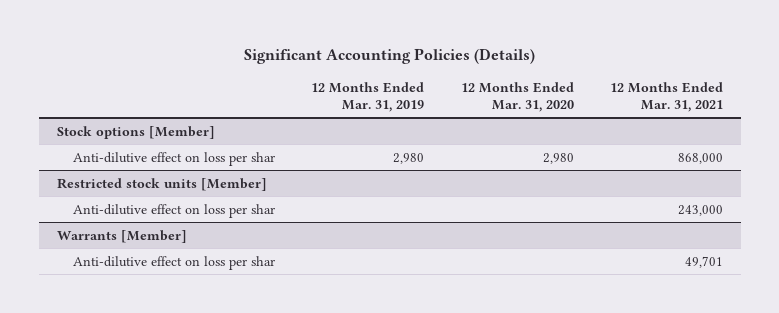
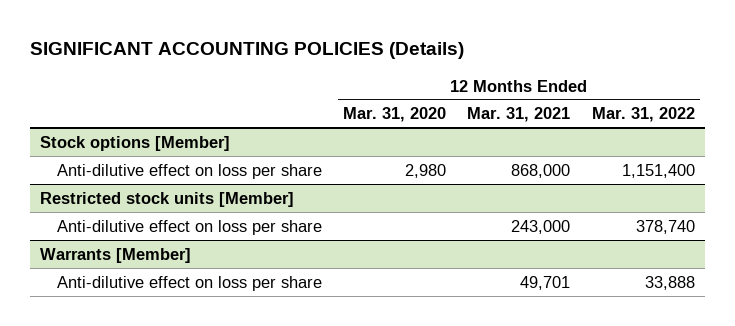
[243,48,535,65] Significant Accounting Policies (Details) -> [29,42,464,60] SIGNIFICANT ACCOUNTING POLICIES (Details)
[311,82,425,112] 12 Months Ended Mar. 31, 2019 -> none
none -> [591,107,695,123] Mar. 31, 2022
[73,151,276,166] Anti-dilutive effect on loss per shar -> [56,163,322,179] Anti-dilutive effect on loss per share
[73,203,276,218] Anti-dilutive effect on loss per shar -> [56,219,322,235] Anti-dilutive effect on loss per share
[73,255,276,270] Anti-dilutive effect on loss per shar -> [56,275,322,291] Anti-dilutive effect on loss per share

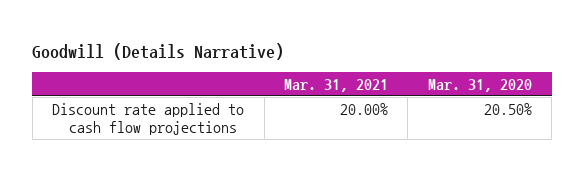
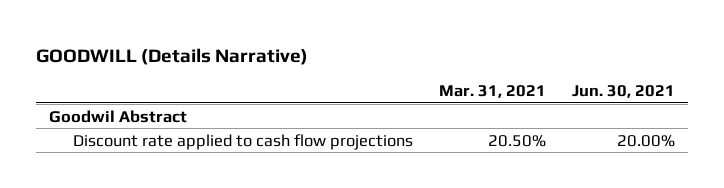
[32,42,285,60] Goodwill (Details Narrative) -> [35,47,308,65] GOODWILL (Details Narrative)
[427,79,532,93] Mar. 31, 2020 -> none
none -> [571,84,675,98] Jun. 30, 2021
none -> [48,109,187,123] Goodwil Abstract
[339,102,388,115] 20.00% -> [487,134,546,147] 20.50%

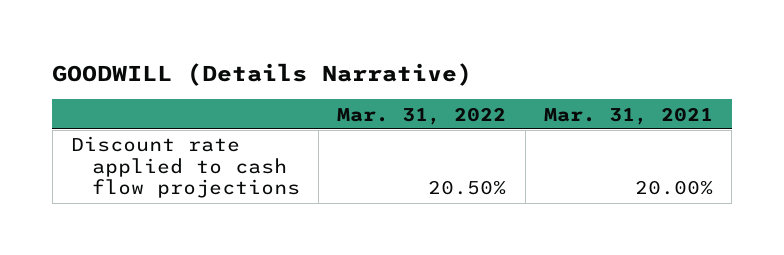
[571,84,675,98] Jun. 30, 2021 -> none
none -> [337,106,507,125] Mar. 31, 2022
[48,109,187,123] Goodwil Abstract -> none
[487,134,546,147] 20.50% -> [635,180,714,196] 20.00%

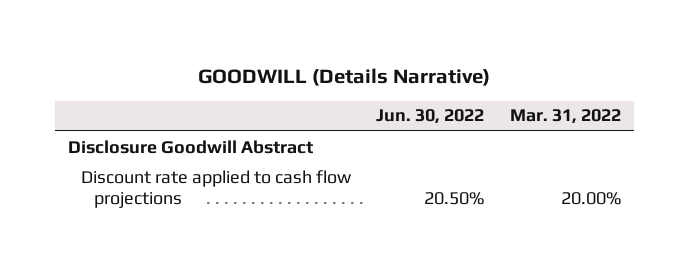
[544,106,714,125] Mar. 31, 2021 -> none
none -> [376,109,485,125] Jun. 30, 2022
none -> [67,139,313,154] Disclosure Goodwill Abstract
[428,180,507,196] 20.50% -> [561,192,622,206] 20.00%

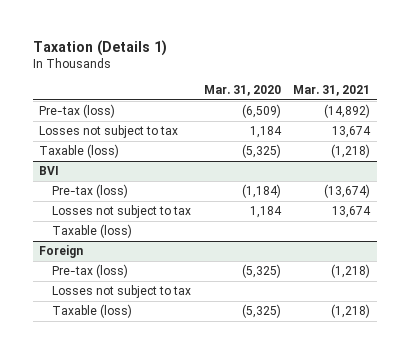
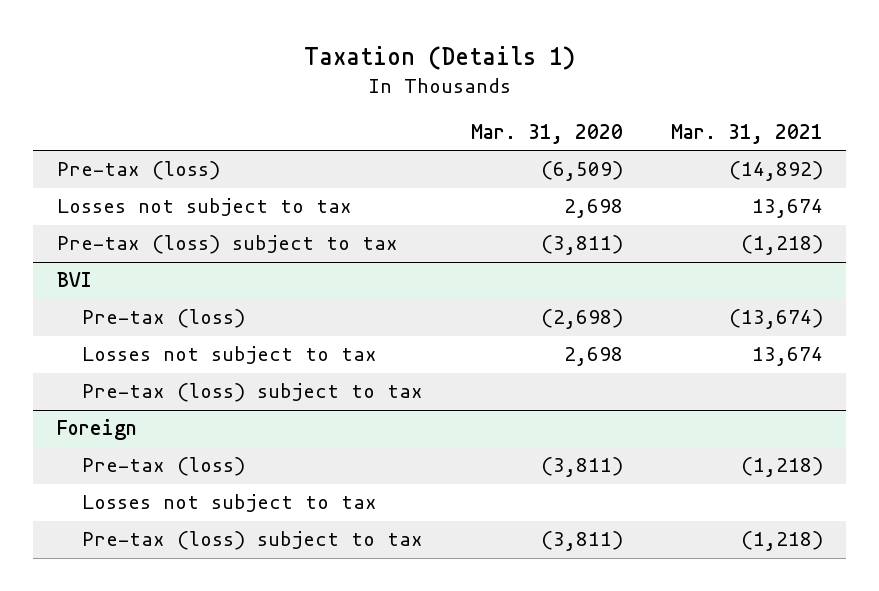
[39,144,120,159] Taxable (loss) -> none
[249,126,282,139] 1,184 -> [563,199,623,219] 2,698
none -> [56,235,398,255] Pre-tax (loss) subject to tax
[52,224,133,239] Taxable (loss) -> none
[241,184,281,199] (1,184) -> [540,309,623,330] (2,698)
[249,206,282,219] 1,184 -> [563,347,623,367] 2,698
none -> [82,383,424,403] Pre-tax (loss) subject to tax
[241,264,281,279] (5,325) -> [540,457,623,478] (3,811)
[52,304,133,319] Taxable (loss) -> none
none -> [82,531,424,551] Pre-tax (loss) subject to tax

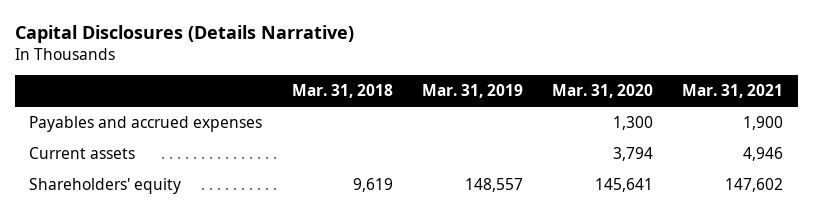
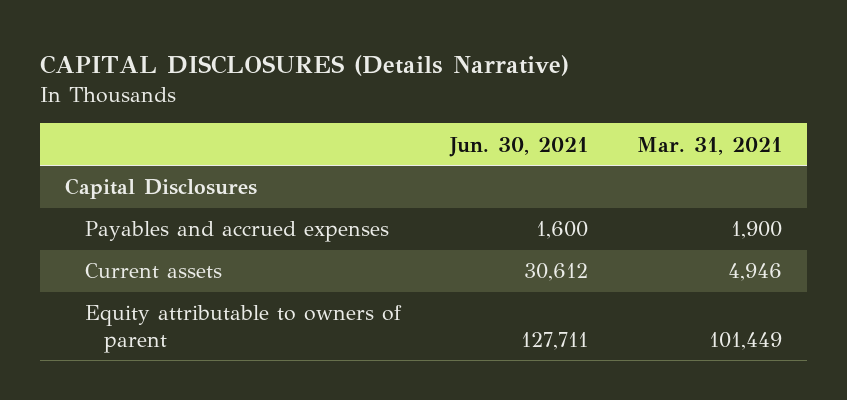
[14,24,354,43] Capital Disclosures (Details Narrative) -> [40,55,570,77] CAPITAL DISCLOSURES (Details Narrative)
[291,84,393,99] Mar. 31, 2018 -> none
[421,84,523,99] Mar. 31, 2019 -> none
[552,84,654,99] Mar. 31, 2020 -> none
none -> [448,136,588,157] Jun. 30, 2021
none -> [65,178,258,200] Capital Disclosures
[29,178,182,195] Shareholders' equity -> none
none -> [84,305,402,353] Equity attributable to owners of parent

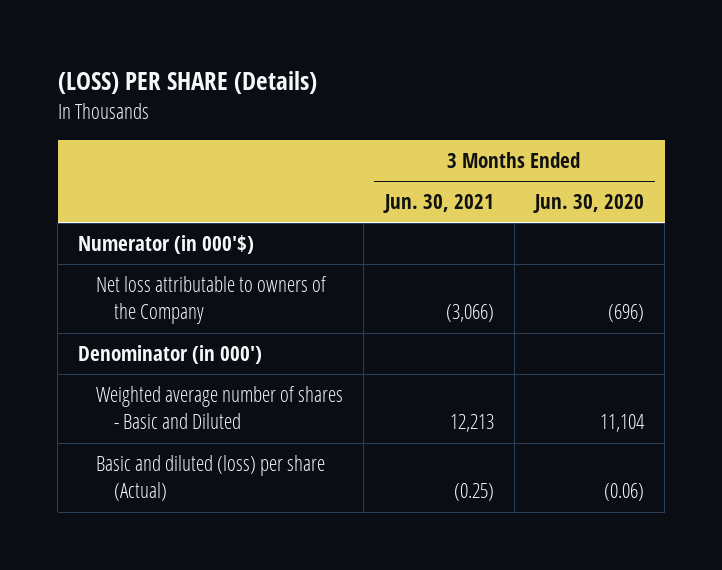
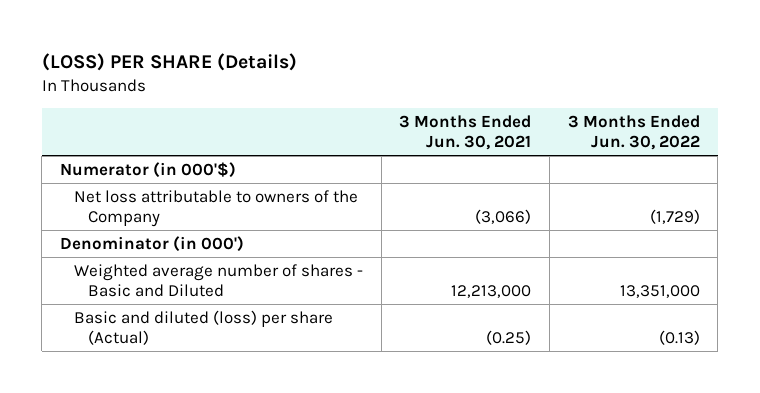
[533,194,645,214] Jun. 30, 2020 -> none
none -> [567,115,700,151] 3 Months Ended Jun. 30, 2022
[449,414,494,433] 12,213 -> [451,284,532,298] 12,213,000

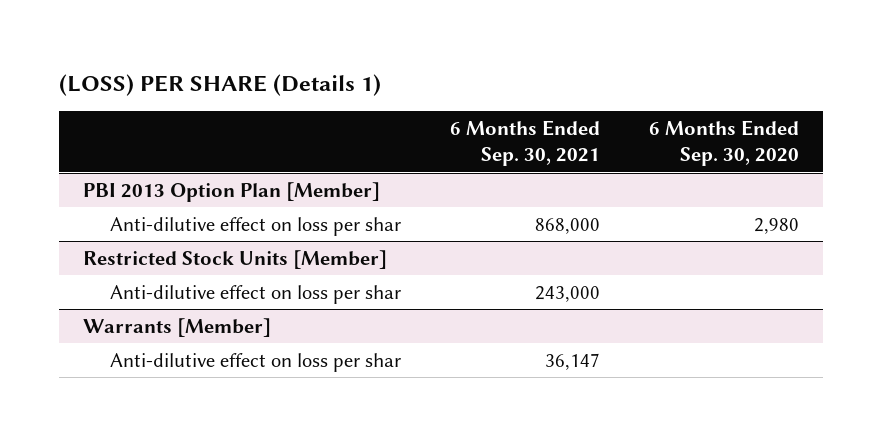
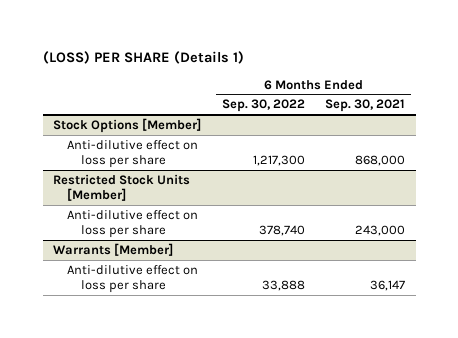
[648,120,799,166] 6 Months Ended Sep. 30, 2020 -> none
none -> [221,99,305,113] Sep. 30, 2022
[83,181,381,202] PBI 2013 Option Plan [Member] -> [52,117,201,133] Stock Options [Member]
[110,216,402,236] Anti-dilutive effect on loss per shar -> [67,139,199,169] Anti-dilutive effect on loss per share
[110,284,402,304] Anti-dilutive effect on loss per shar -> [67,209,199,239] Anti-dilutive effect on loss per share
[110,352,402,372] Anti-dilutive effect on loss per shar -> [67,264,199,294] Anti-dilutive effect on loss per share

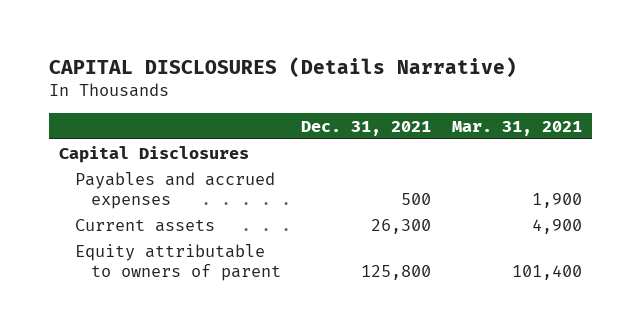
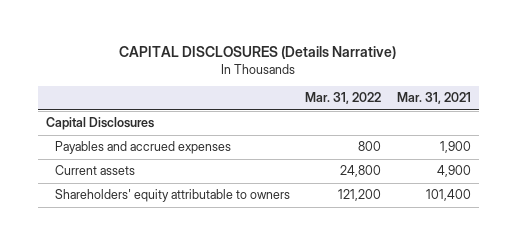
[301,120,432,136] Dec. 31, 2021 -> none
none -> [305,92,382,105] Mar. 31, 2022
[74,243,281,282] Equity attributable to owners of parent -> [54,189,290,203] Shareholders' equity attributable to owners

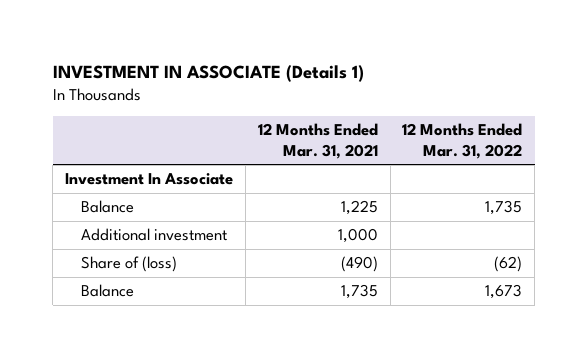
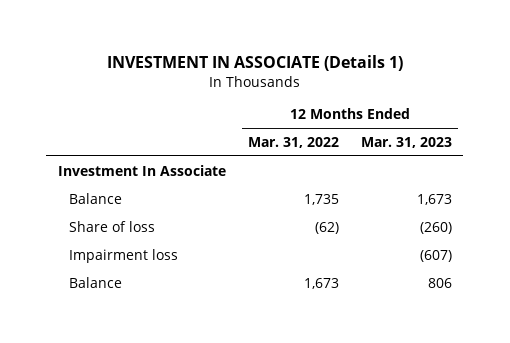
[257,123,378,159] 12 Months Ended Mar. 31, 2021 -> none
none -> [361,136,453,148] Mar. 31, 2023
[80,228,227,242] Additional investment -> none
[80,256,177,273] Share of (loss) -> [69,220,156,232] Share of loss
none -> [69,248,179,263] Impairment loss

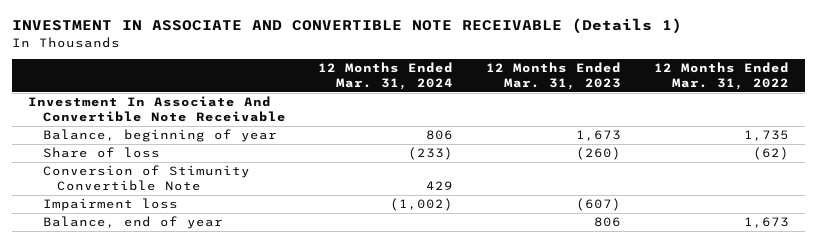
[106,54,403,71] INVESTMENT IN ASSOCIATE (Details 1) -> [11,18,682,35] INVESTMENT IN ASSOCIATE AND CONVERTIBLE NOTE RECEIVABLE (Details 1)
none -> [318,62,454,91] 12 Months Ended Mar. 31, 2024
[57,164,226,176] Investment In Associate -> none
none -> [27,96,286,123] Investment In Associate And Convertible Note Receivable
[69,192,123,204] Balance -> [42,129,277,143] Balance, beginning of year
none -> [42,165,250,192] Conversion of Stimunity Convertible Note
[69,276,123,288] Balance -> [42,216,223,230] Balance, end of year

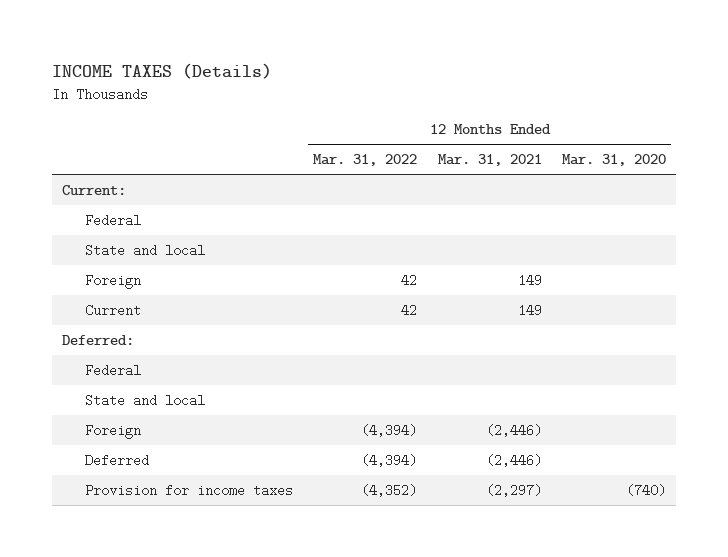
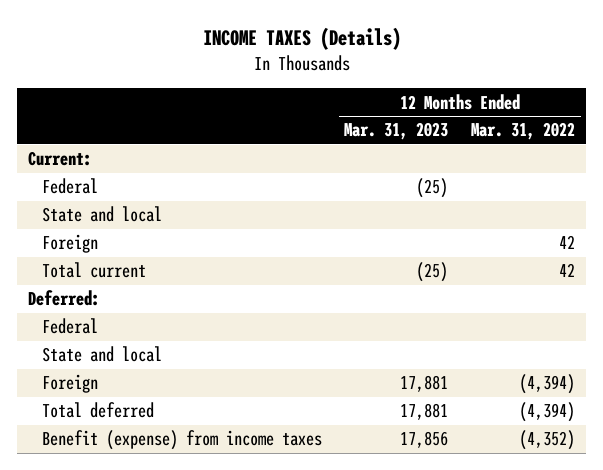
[437,154,542,167] Mar. 31, 2021 -> none
[561,154,666,167] Mar. 31, 2020 -> none
none -> [344,122,449,141] Mar. 31, 2023
[85,303,142,317] Current -> [41,262,146,279] Total current
[85,453,150,467] Deferred -> [41,402,154,419] Total deferred
[85,483,294,497] Provision for income taxes -> [41,430,322,451] Benefit (expense) from income taxes

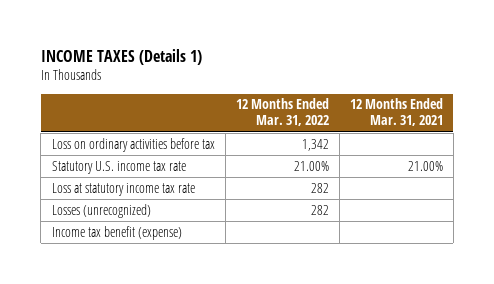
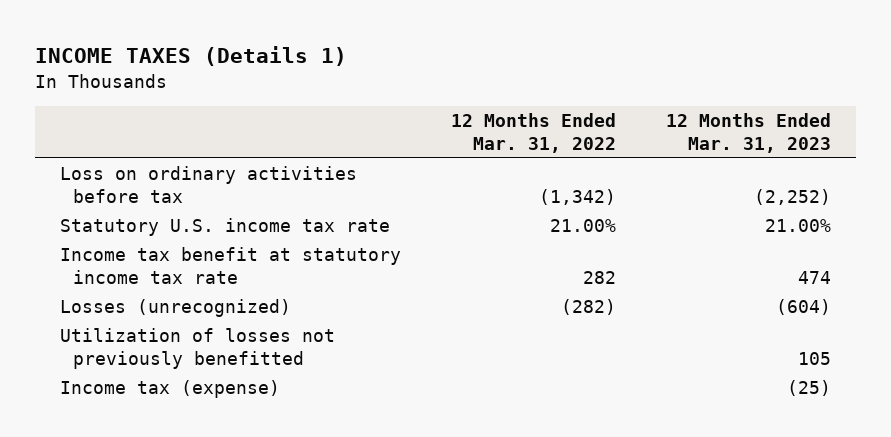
[349,98,443,127] 12 Months Ended Mar. 31, 2021 -> none
none -> [665,113,831,154] 12 Months Ended Mar. 31, 2023
[301,138,329,151] 1,342 -> [538,188,616,205] (1,342)
[51,182,195,196] Loss at statutory income tax rate -> [60,247,402,284] Income tax benefit at statutory income tax rate
[310,204,329,215] 282 -> [560,299,616,316] (282)
none -> [60,328,336,369] Utilization of losses not previously benefitted
[51,225,182,240] Income tax benefit (expense) -> [60,380,281,399] Income tax (expense)

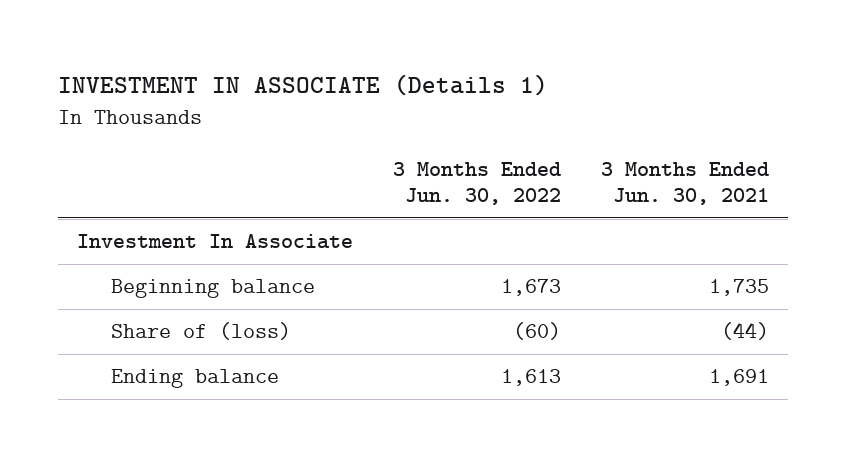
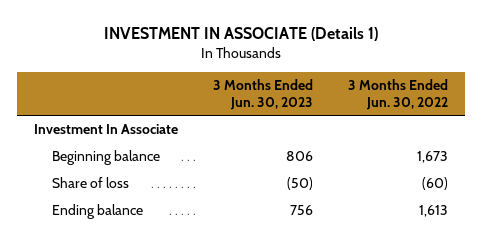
[600,161,769,206] 3 Months Ended Jun. 30, 2021 -> none
none -> [212,78,313,110] 3 Months Ended Jun. 30, 2023
[110,322,291,341] Share of (loss) -> [52,177,130,189] Share of loss

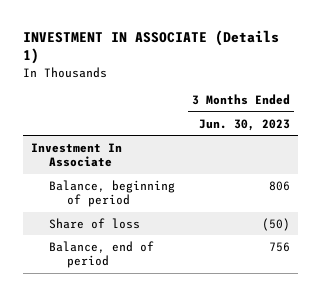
[347,78,448,110] 3 Months Ended Jun. 30, 2022 -> none
[52,150,161,166] Beginning balance -> [48,179,175,208] Balance, beginning of period
[52,204,144,220] Ending balance -> [48,240,154,269] Balance, end of period

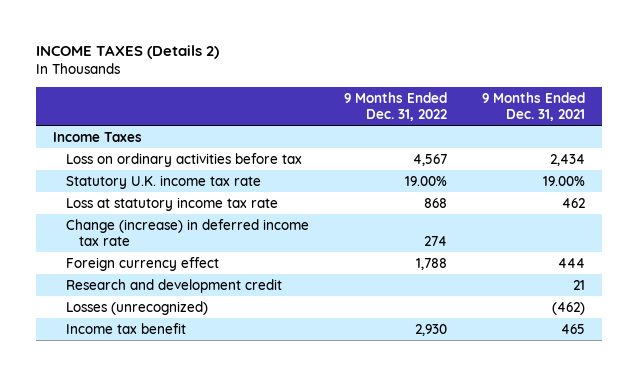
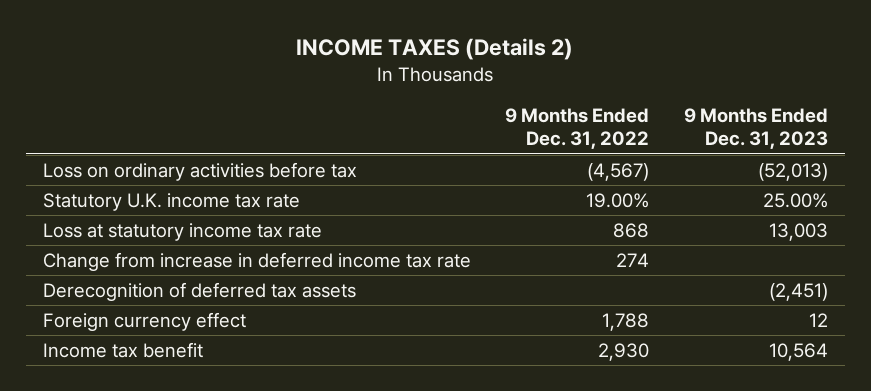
[481,92,585,122] 9 Months Ended Dec. 31, 2021 -> none
none -> [683,108,828,150] 9 Months Ended Dec. 31, 2023
[53,131,143,142] Income Taxes -> none
[413,153,448,166] 4,567 -> [587,163,650,182] (4,567)
[66,218,310,246] Change (increase) in deferred income tax rate -> [42,252,471,272] Change from increase in deferred income tax rate
none -> [42,282,356,302] Derecognition of deferred tax assets
[66,278,283,293] Research and development credit -> none
[66,300,209,315] Losses (unrecognized) -> none

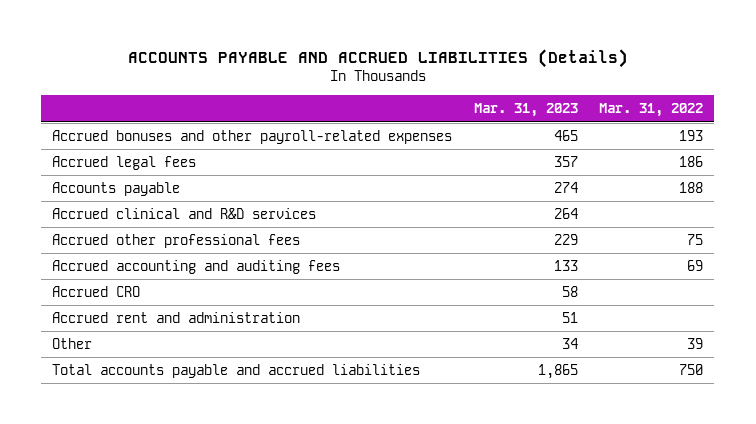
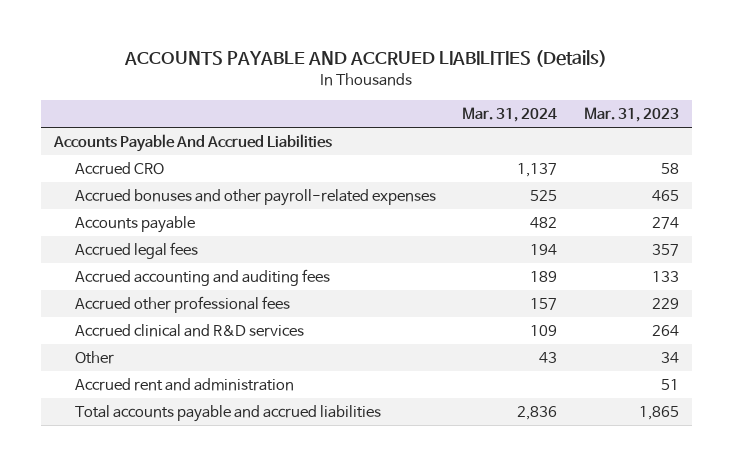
[599,103,704,118] Mar. 31, 2022 -> none
none -> [462,107,558,123] Mar. 31, 2024
none -> [52,134,332,153] Accounts Payable And Accrued Liabilities
[52,286,141,298] Accrued CRO -> [75,162,165,176] Accrued CRO
[52,156,197,171] Accrued legal fees -> [75,242,199,260] Accrued legal fees
[52,234,301,249] Accrued other professional fees -> [75,296,291,314] Accrued other professional fees
[52,208,317,220] Accrued clinical and R&D services -> [75,324,305,338] Accrued clinical and R&D services
[52,312,301,324] Accrued rent and administration -> [75,378,295,392] Accrued rent and administration

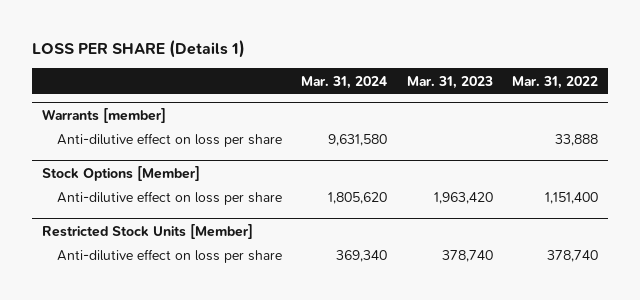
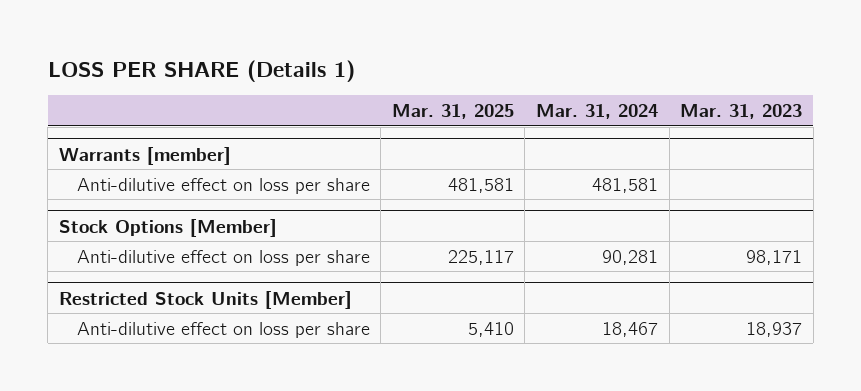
[511,75,598,89] Mar. 31, 2022 -> none
none -> [391,103,514,119] Mar. 31, 2025
[328,134,388,147] 9,631,580 -> [591,177,658,193] 481,581
[328,192,388,205] 1,805,620 -> [601,249,658,265] 90,281
[433,192,493,205] 1,963,420 -> [746,249,803,265] 98,171
[336,250,388,263] 369,340 -> [601,321,658,337] 18,467
[441,250,493,263] 378,740 -> [746,321,803,337] 18,937

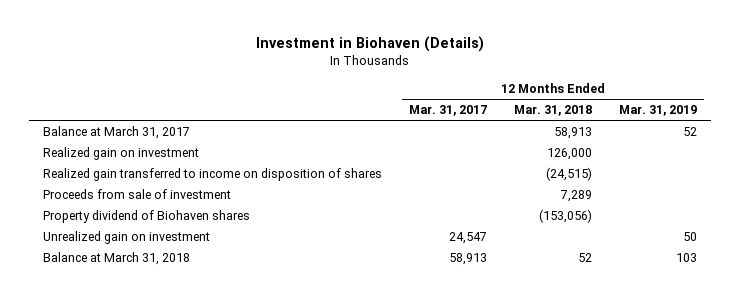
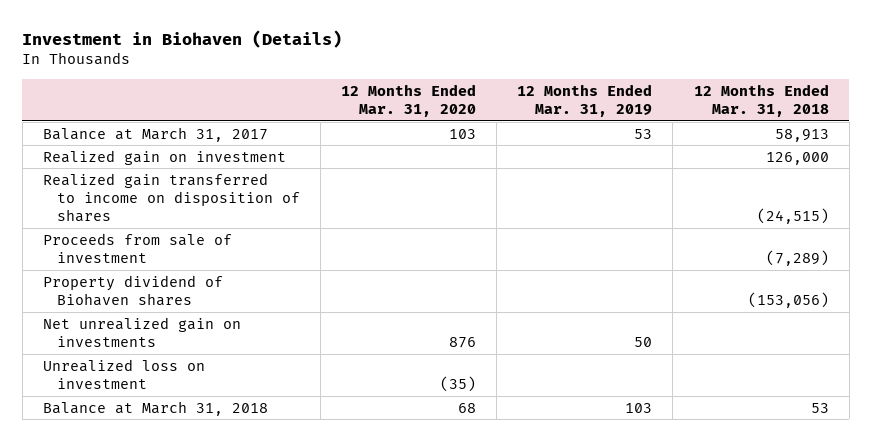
[408,105,487,117] Mar. 31, 2017 -> none
none -> [341,83,477,117] 12 Months Ended Mar. 31, 2020
[683,127,698,137] 52 -> [634,128,653,139] 53
[559,190,592,203] 7,289 -> [765,249,829,266] (7,289)
[42,231,210,245] Unrealized gain on investment -> [42,316,241,347] Net unrealized gain on investments
none -> [42,358,205,389] Unrealized loss on investment
[577,253,592,263] 52 -> [810,402,829,413] 53

